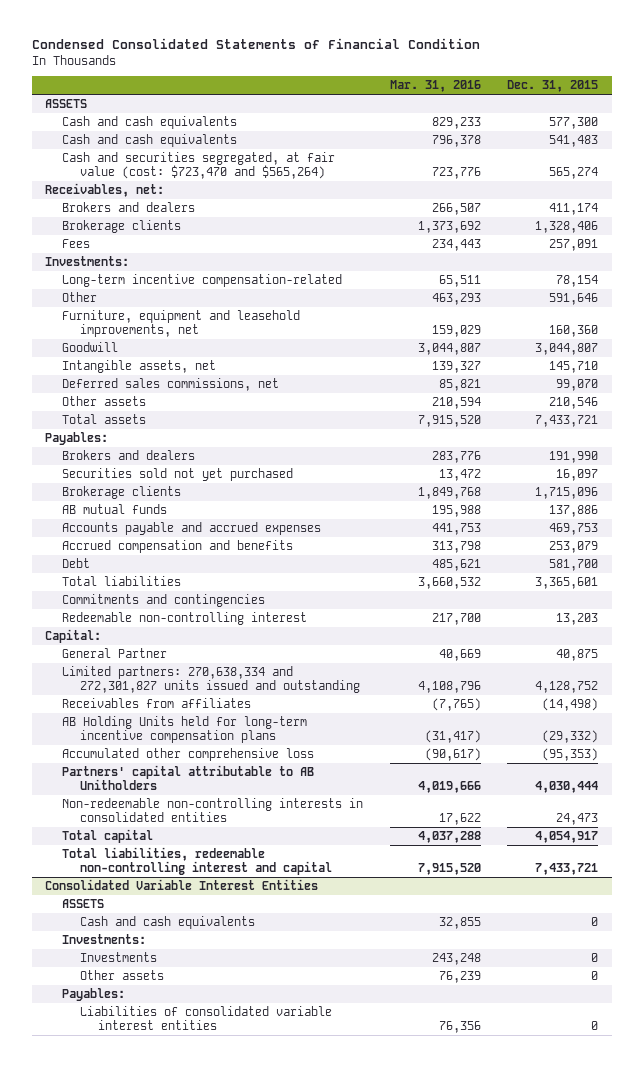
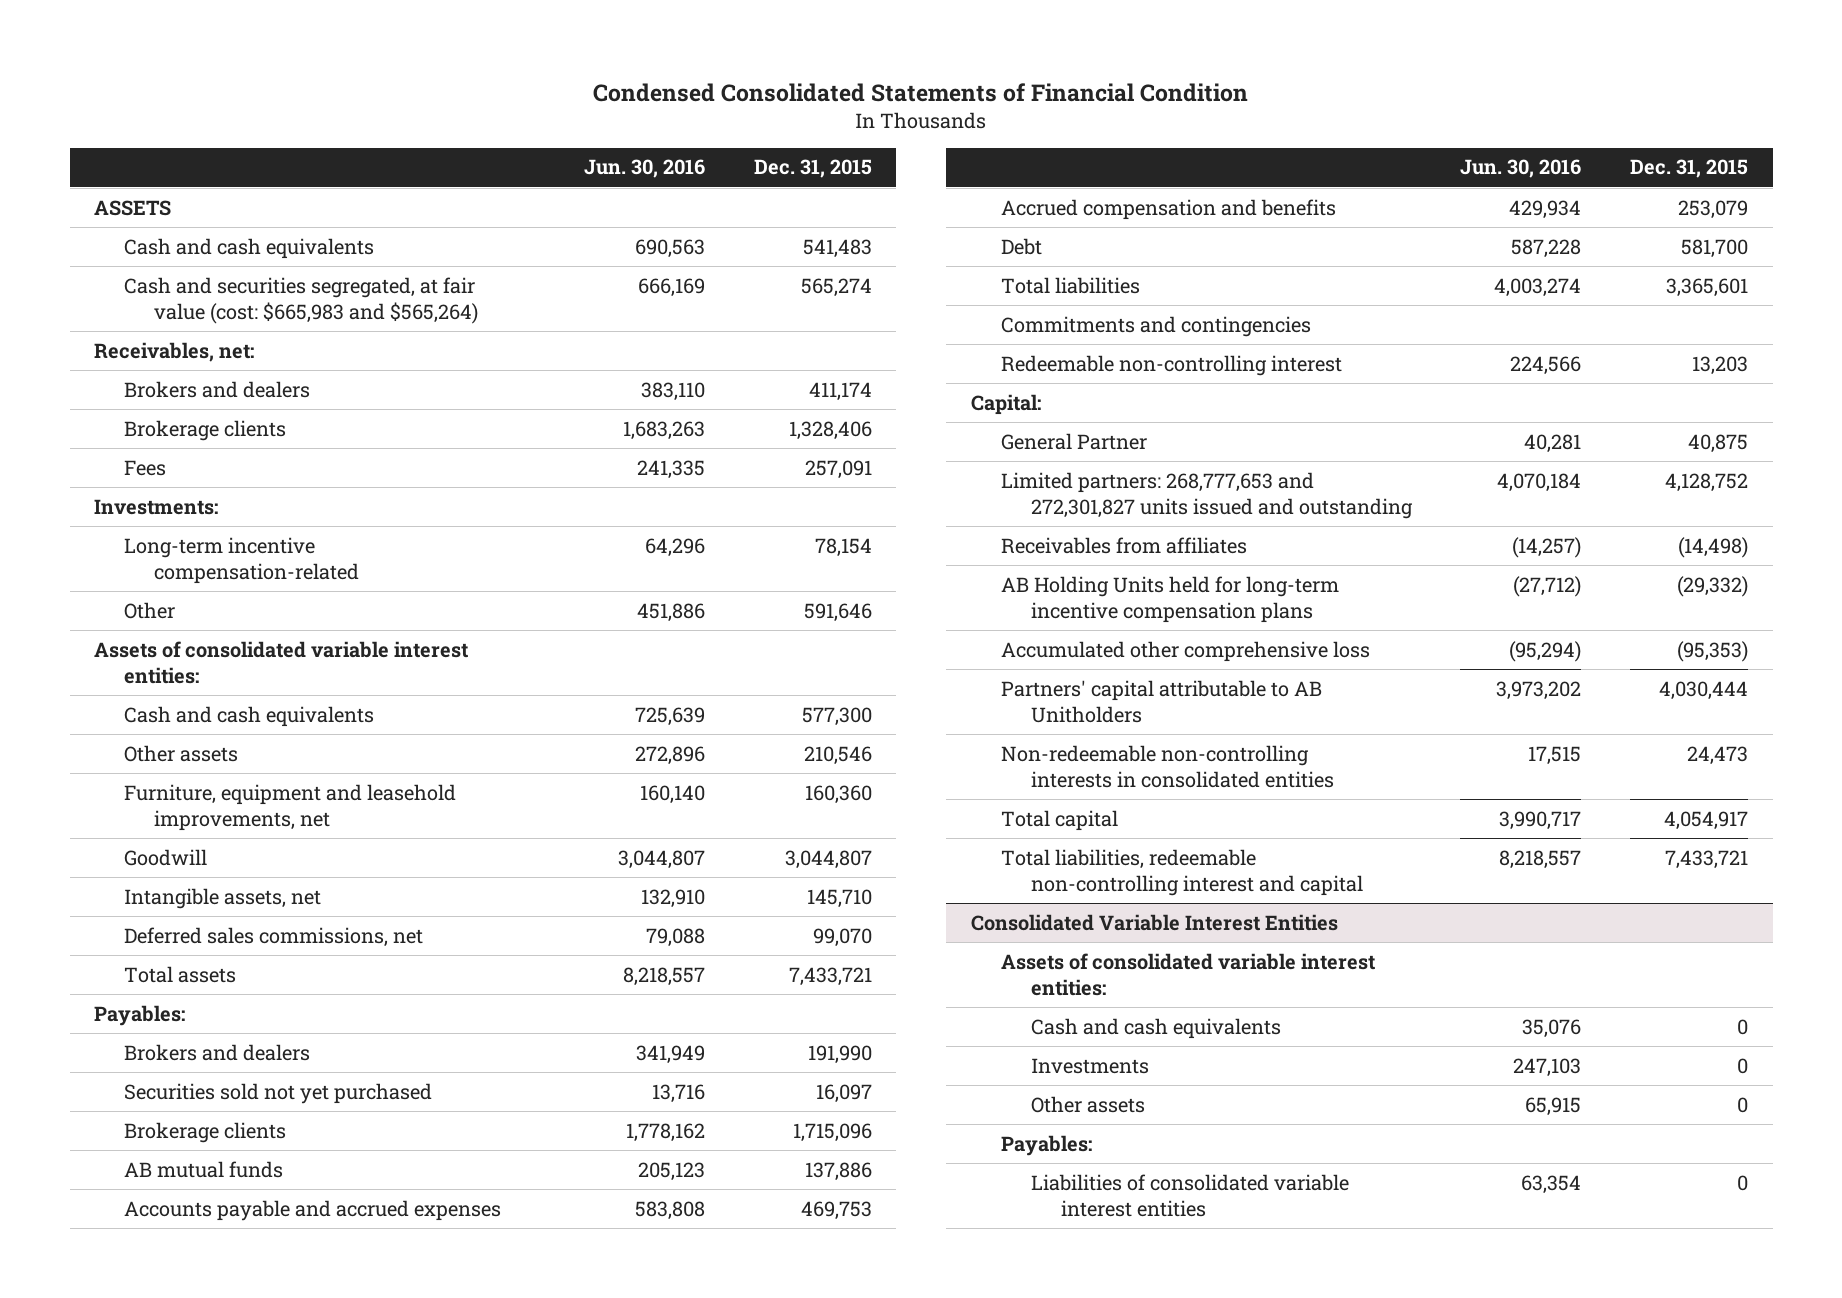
[389,80,481,93] Mar. 31, 2016 -> none
none -> [584,159,706,179] Jun. 30, 2016
[62,151,336,179] Cash and securities segregated, at fair value (cost: $723,470 and $565,264) -> [124,276,479,324] Cash and securities segregated, at fair value (cost: $665,983 and $565,264)
none -> [94,640,469,684] Assets of consolidated variable interest entities:
[62,115,238,129] Cash and cash equivalents -> [124,705,375,727] Cash and cash equivalents
[62,395,147,406] Other assets -> [124,744,239,762] Other assets
[62,665,361,693] Limited partners: 270,638,334 and 272,301,827 units issued and outstanding -> [1000,471,1413,519] Limited partners: 268,777,653 and 272,301,827 units issued and outstanding
[62,898,105,908] ASSETS -> none
none -> [1000,952,1375,996] Assets of consolidated variable interest entities:
[62,933,147,944] Investments: -> none

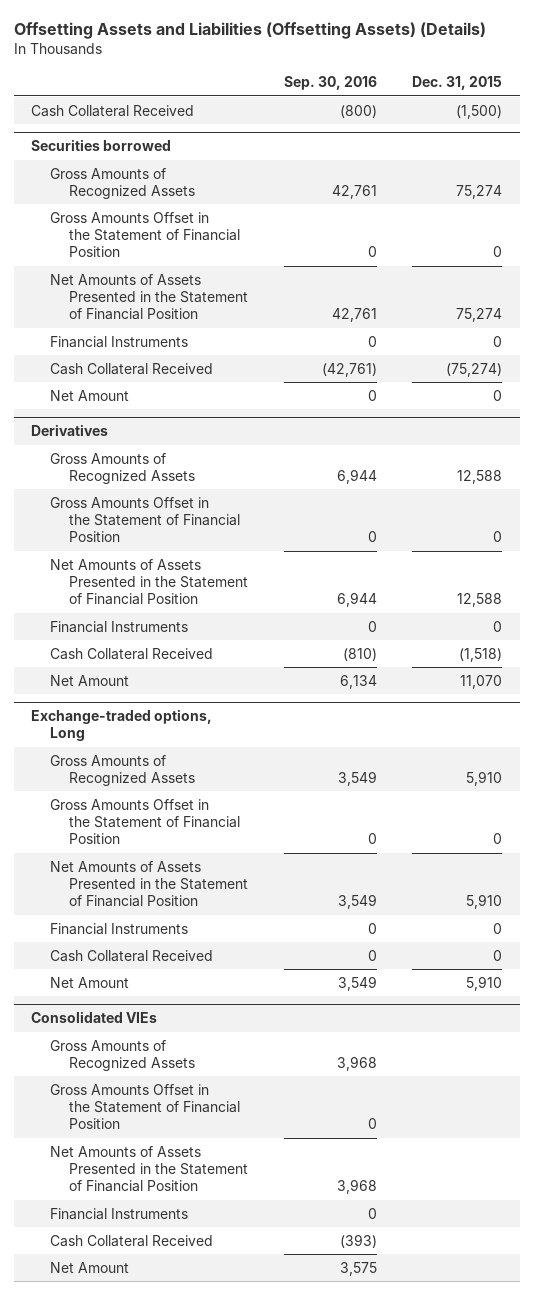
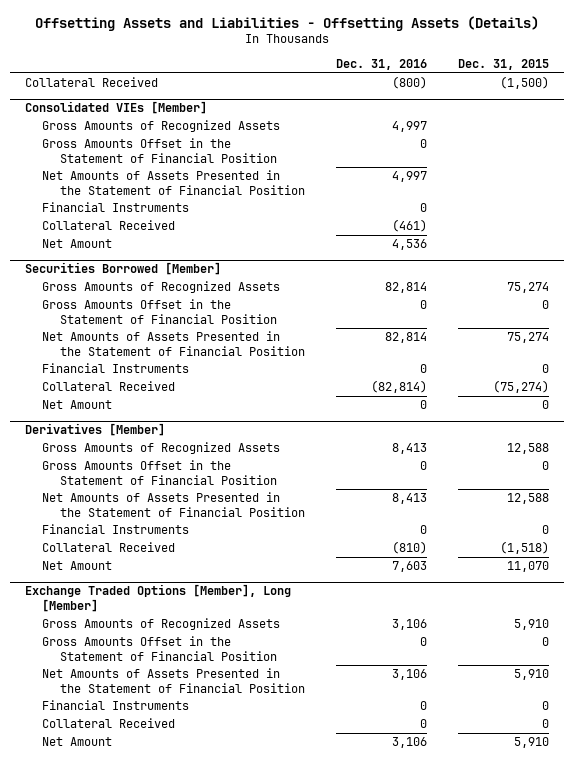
[13,22,486,40] Offsetting Assets and Liabilities (Offsetting Assets) (Details) -> [34,15,539,31] Offsetting Assets and Liabilities - Offsetting Assets (Details)
[283,75,377,90] Sep. 30, 2016 -> none
none -> [335,59,427,71] Dec. 31, 2016
[31,104,195,117] Cash Collateral Received -> [25,77,159,88] Collateral Received
none -> [25,101,208,115] Consolidated VIEs [Member]
none -> [42,120,281,133] Gross Amounts of Recognized Assets
none -> [42,138,277,163] Gross Amounts Offset in the Statement of Financial Position
none -> [42,170,305,195] Net Amounts of Assets Presented in the Statement of Financial Position
none -> [42,202,190,213] Financial Instruments
none -> [42,220,176,231] Collateral Received
none -> [42,239,113,249] Net Amount
[31,139,172,152] Securities borrowed -> [25,262,222,276] Securities Borrowed [Member]
[50,362,214,375] Cash Collateral Received -> [42,381,176,392] Collateral Received
[31,424,109,437] Derivatives -> [25,423,166,437] Derivatives [Member]
[50,647,214,660] Cash Collateral Received -> [42,542,176,553] Collateral Received
[31,709,213,742] Exchange-traded options, Long -> [25,584,292,613] Exchange Traded Options [Member], Long [Member]
[50,949,214,962] Cash Collateral Received -> [42,718,176,729] Collateral Received
[31,1011,158,1024] Consolidated VIEs -> none
[50,1039,196,1071] Gross Amounts of Recognized Assets -> none
[50,1083,241,1129] Gross Amounts Offset in the Statement of Financial Position -> none
[50,1145,249,1192] Net Amounts of Assets Presented in the Statement of Financial Position -> none
[50,1207,189,1220] Financial Instruments -> none
[50,1234,214,1247] Cash Collateral Received -> none
[50,1261,130,1273] Net Amount -> none

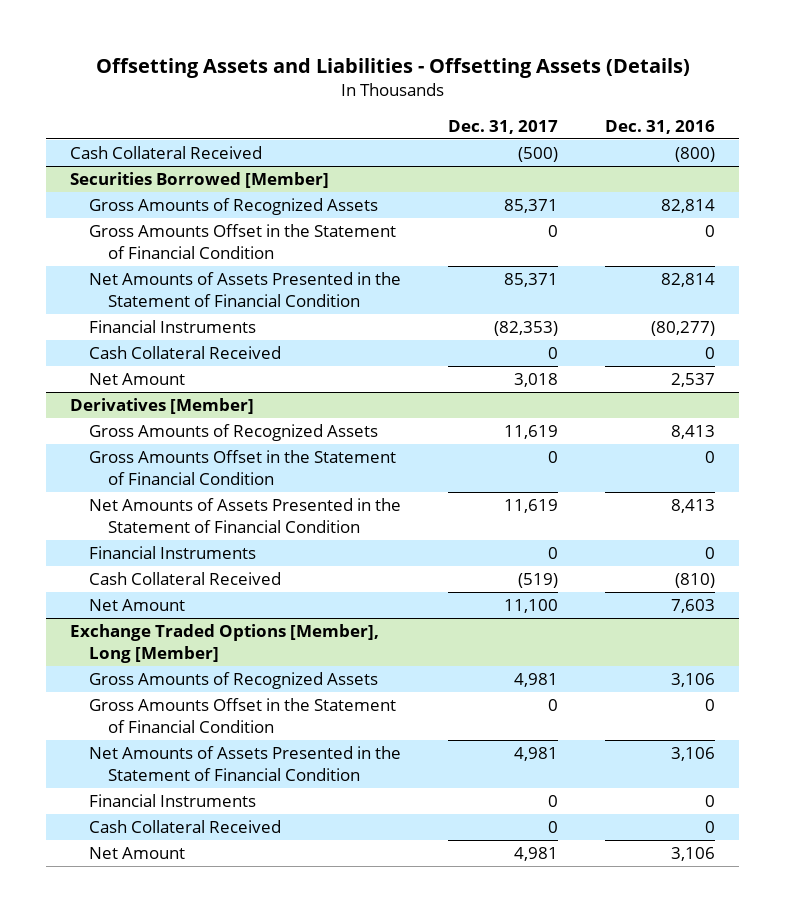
[457,59,549,71] Dec. 31, 2015 -> none
none -> [447,119,558,134] Dec. 31, 2017
[25,101,208,115] Consolidated VIEs [Member] -> none
[42,120,281,133] Gross Amounts of Recognized Assets -> none
[42,138,277,163] Gross Amounts Offset in the Statement of Financial Position -> none
[42,170,305,195] Net Amounts of Assets Presented in the Statement of Financial Position -> none
[42,202,190,213] Financial Instruments -> none
[42,220,176,231] Collateral Received -> none
[42,239,113,249] Net Amount -> none
[25,77,159,88] Collateral Received -> [70,145,263,159] Cash Collateral Received
[42,299,277,324] Gross Amounts Offset in the Statement of Financial Position -> [88,223,396,259] Gross Amounts Offset in the Statement of Financial Condition
[42,331,305,356] Net Amounts of Assets Presented in the Statement of Financial Position -> [88,271,401,307] Net Amounts of Assets Presented in the Statement of Financial Condition
[419,364,427,374] 0 -> [651,320,716,336] (80,277)
[42,381,176,392] Collateral Received -> [88,345,281,359] Cash Collateral Received
[370,380,427,394] (82,814) -> [705,346,716,359] 0
[419,400,427,410] 0 -> [671,372,716,387] 2,537
[42,460,277,485] Gross Amounts Offset in the Statement of Financial Position -> [88,449,396,485] Gross Amounts Offset in the Statement of Financial Condition
[42,492,305,517] Net Amounts of Assets Presented in the Statement of Financial Position -> [88,497,401,533] Net Amounts of Assets Presented in the Statement of Financial Condition
[42,542,176,553] Collateral Received -> [88,571,281,585] Cash Collateral Received
[42,636,277,661] Gross Amounts Offset in the Statement of Financial Position -> [88,697,396,733] Gross Amounts Offset in the Statement of Financial Condition
[42,668,305,693] Net Amounts of Assets Presented in the Statement of Financial Position -> [88,745,401,781] Net Amounts of Assets Presented in the Statement of Financial Condition
[42,718,176,729] Collateral Received -> [88,819,281,833] Cash Collateral Received

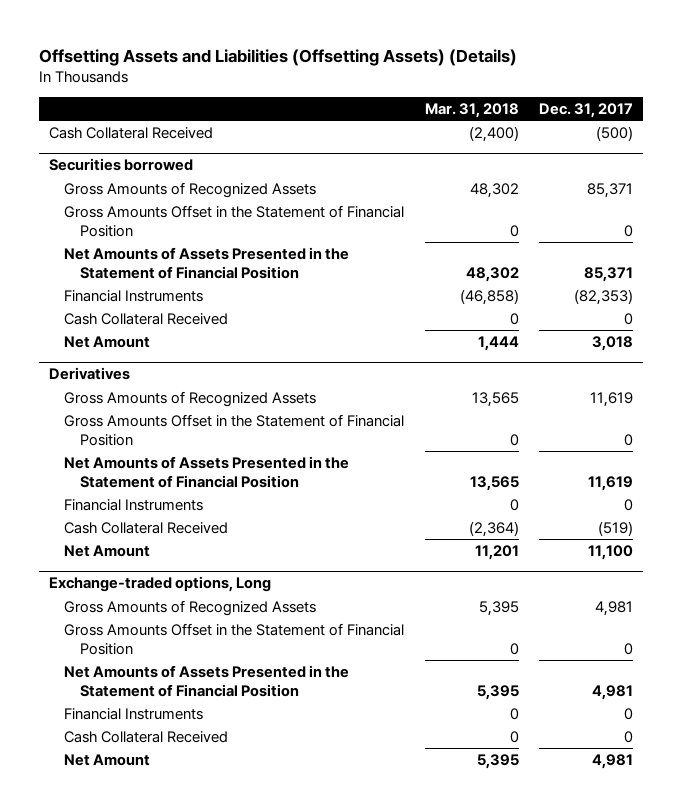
[95,57,690,78] Offsetting Assets and Liabilities - Offsetting Assets (Details) -> [38,48,517,66] Offsetting Assets and Liabilities (Offsetting Assets) (Details)
[605,119,716,134] Dec. 31, 2016 -> none
none -> [424,102,519,118] Mar. 31, 2018
[70,171,330,188] Securities Borrowed [Member] -> [49,158,194,172] Securities borrowed
[88,223,396,259] Gross Amounts Offset in the Statement of Financial Condition -> [64,204,405,237] Gross Amounts Offset in the Statement of Financial Position
[88,271,401,307] Net Amounts of Assets Presented in the Statement of Financial Condition -> [64,246,350,279] Net Amounts of Assets Presented in the Statement of Financial Position
[70,397,255,414] Derivatives [Member] -> [49,367,131,381] Derivatives
[88,449,396,485] Gross Amounts Offset in the Statement of Financial Condition -> [64,413,405,446] Gross Amounts Offset in the Statement of Financial Position
[88,497,401,533] Net Amounts of Assets Presented in the Statement of Financial Condition -> [64,455,350,488] Net Amounts of Assets Presented in the Statement of Financial Position
[70,623,380,663] Exchange Traded Options [Member], Long [Member] -> [49,576,272,593] Exchange-traded options, Long
[88,697,396,733] Gross Amounts Offset in the Statement of Financial Condition -> [64,622,405,655] Gross Amounts Offset in the Statement of Financial Position
[88,745,401,781] Net Amounts of Assets Presented in the Statement of Financial Condition -> [64,664,350,697] Net Amounts of Assets Presented in the Statement of Financial Position

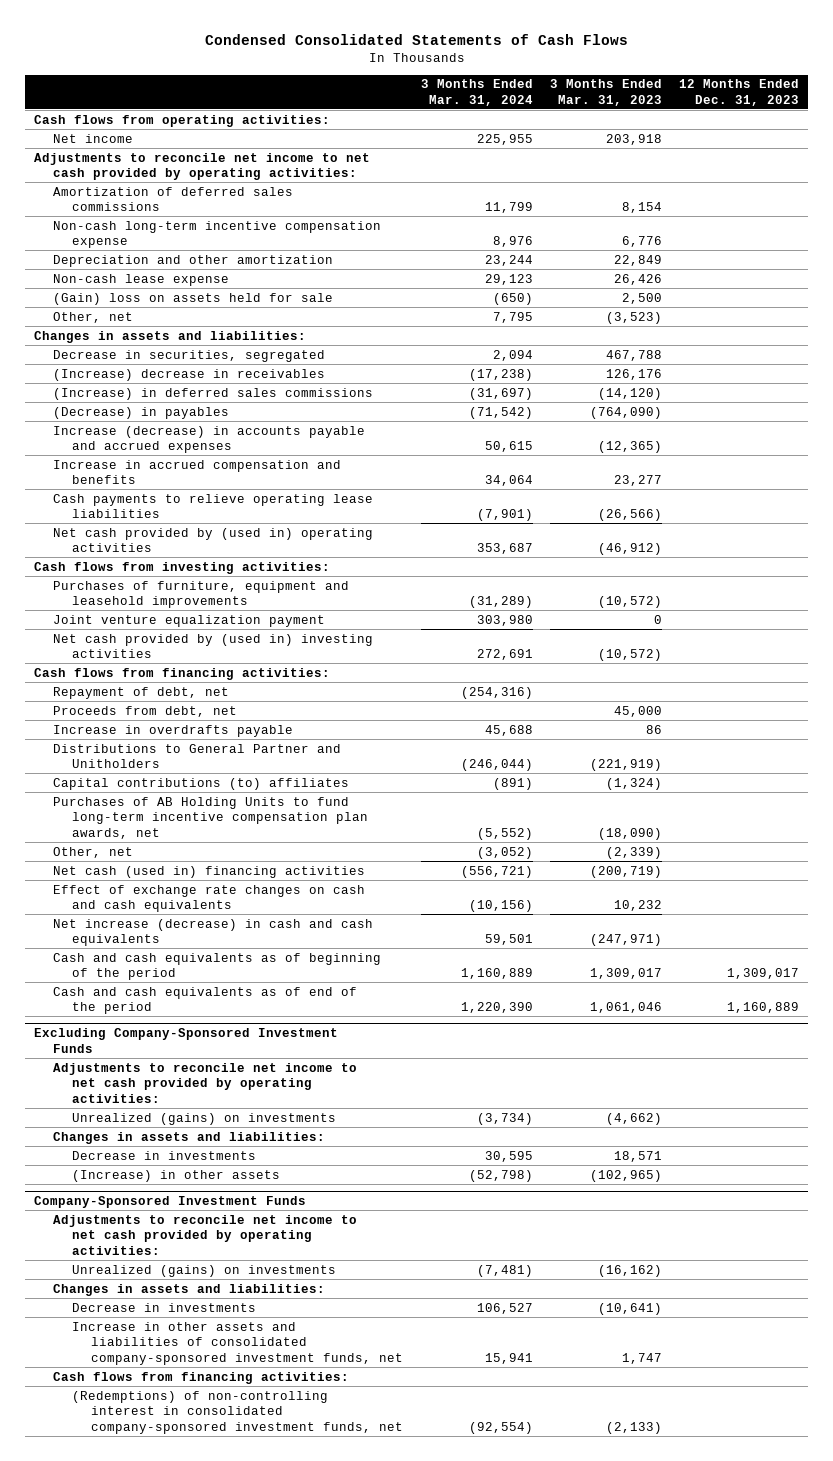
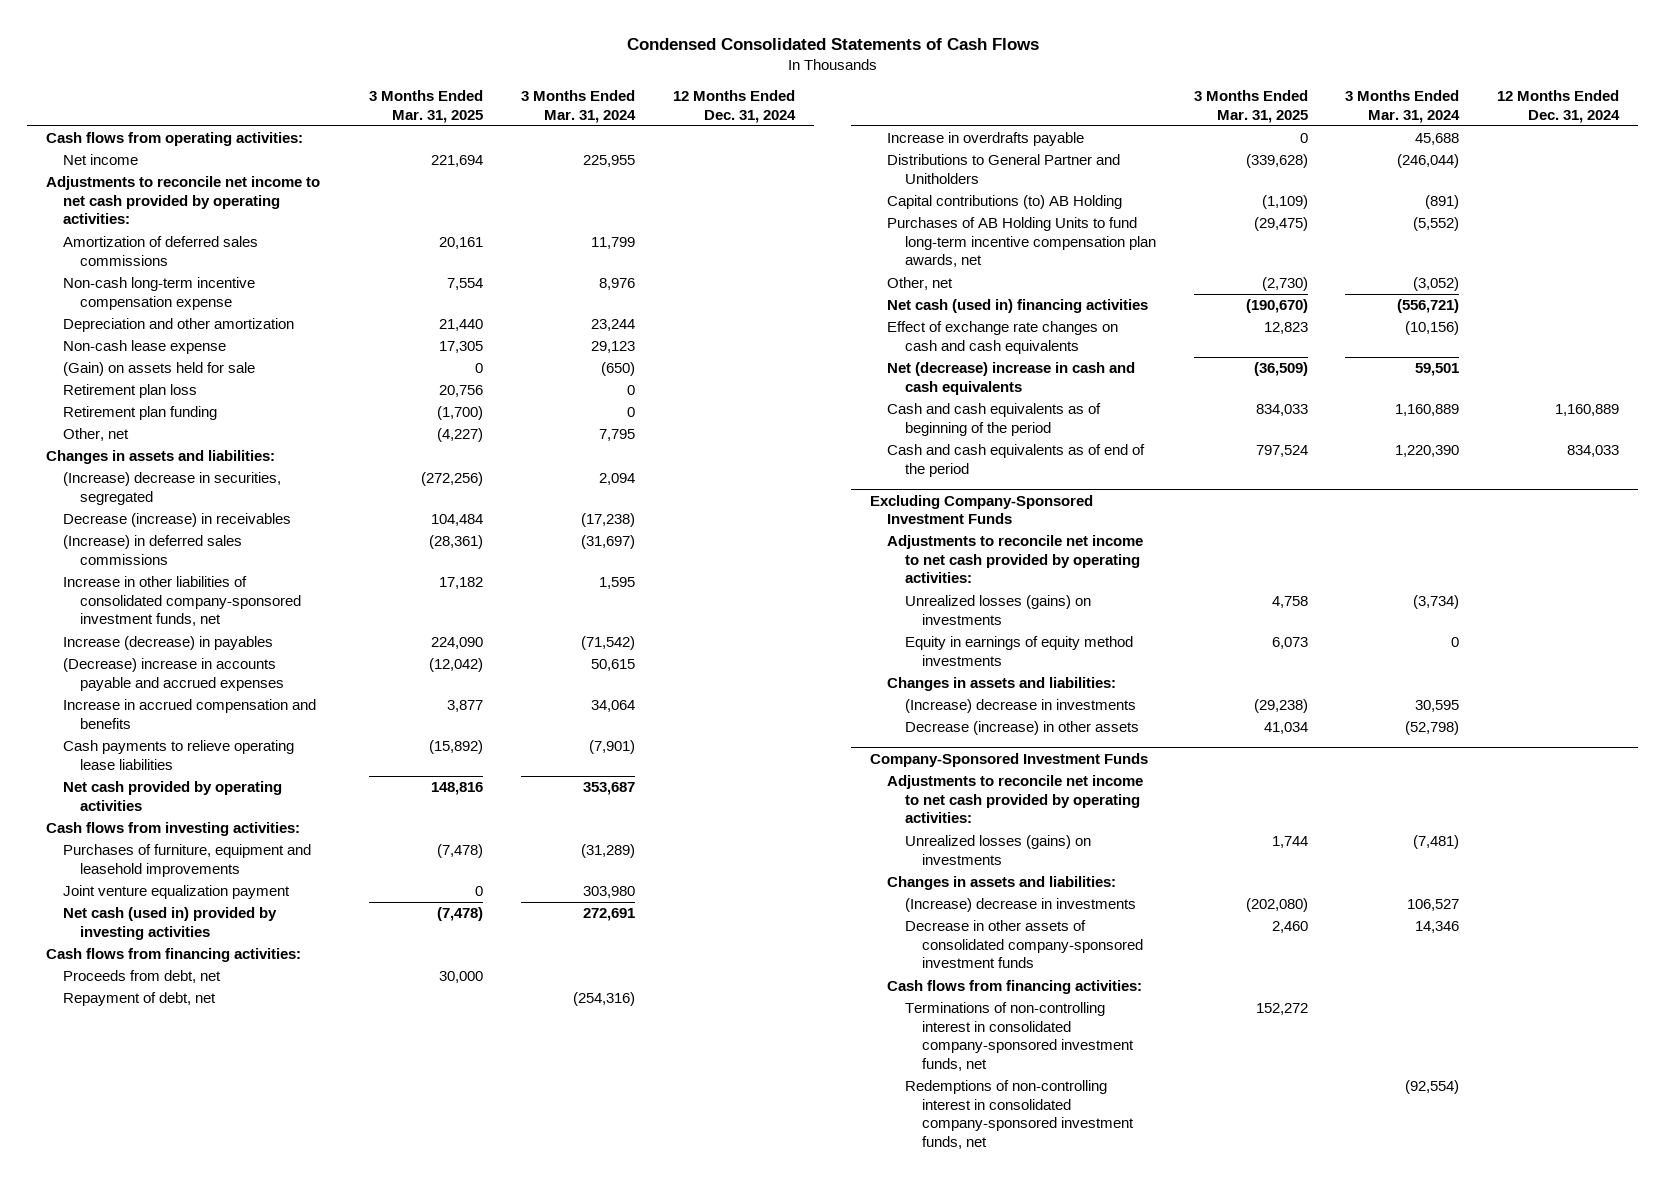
[549,79,662,106] 3 Months Ended Mar. 31, 2023 -> none
[679,79,800,106] 12 Months Ended Dec. 31, 2023 -> none
none -> [369,90,484,123] 3 Months Ended Mar. 31, 2025
none -> [673,90,797,123] 12 Months Ended Dec. 31, 2024
[52,292,333,305] (Gain) loss on assets held for sale -> [63,362,256,377] (Gain) on assets held for sale
none -> [63,384,198,399] Retirement plan loss
none -> [63,406,218,421] Retirement plan funding
[52,349,325,362] Decrease in securities, segregated -> [63,472,282,505] (Increase) decrease in securities, segregated
[52,368,325,381] (Increase) decrease in receivables -> [63,513,292,528] Decrease (increase) in receivables
none -> [63,576,302,627] Increase in other liabilities of consolidated company-sponsored investment funds, net
[52,406,229,419] (Decrease) in payables -> [63,636,274,651] Increase (decrease) in payables
[52,425,365,454] Increase (decrease) in accounts payable and accrued expenses -> [63,658,285,691] (Decrease) increase in accounts payable and accrued expenses
[52,527,373,553] Net cash provided by (used in) operating activities -> [63,781,283,811] Net cash provided by operating activities
[52,633,373,659] Net cash provided by (used in) investing activities -> [63,907,278,940] Net cash (used in) provided by investing activities
[52,686,229,699] Repayment of debt, net -> [63,992,217,1007] Repayment of debt, net
[52,777,349,790] Capital contributions (to) affiliates -> [887,195,1123,210] Capital contributions (to) AB Holding
[52,918,373,947] Net increase (decrease) in cash and cash equivalents -> [887,362,1136,395] Net (decrease) increase in cash and cash equivalents
[72,1112,337,1125] Unrealized (gains) on investments -> [904,595,1091,625] Unrealized losses (gains) on investments
none -> [904,636,1133,666] Equity in earnings of equity method investments
[72,1150,257,1160] Decrease in investments -> [904,699,1136,714] (Increase) decrease in investments
[72,1169,281,1182] (Increase) in other assets -> [904,721,1139,736] Decrease (increase) in other assets
[72,1264,337,1277] Unrealized (gains) on investments -> [904,835,1091,865] Unrealized losses (gains) on investments
[72,1302,257,1312] Decrease in investments -> [904,898,1136,913] (Increase) decrease in investments
[72,1321,404,1365] Increase in other assets and liabilities of consolidated company-sponsored investment funds, net -> [904,920,1143,969] Decrease in other assets of consolidated company-sponsored investment funds
[484,1352,533,1364] 15,941 -> [1415,921,1460,934] 14,346
none -> [904,1002,1134,1072] Terminations of non-controlling interest in consolidated company-sponsored investment funds, net
[72,1390,404,1434] (Redemptions) of non-controlling interest in consolidated company-sponsored investment funds, net -> [904,1080,1134,1150] Redemptions of non-controlling interest in consolidated company-sponsored investment funds, net

